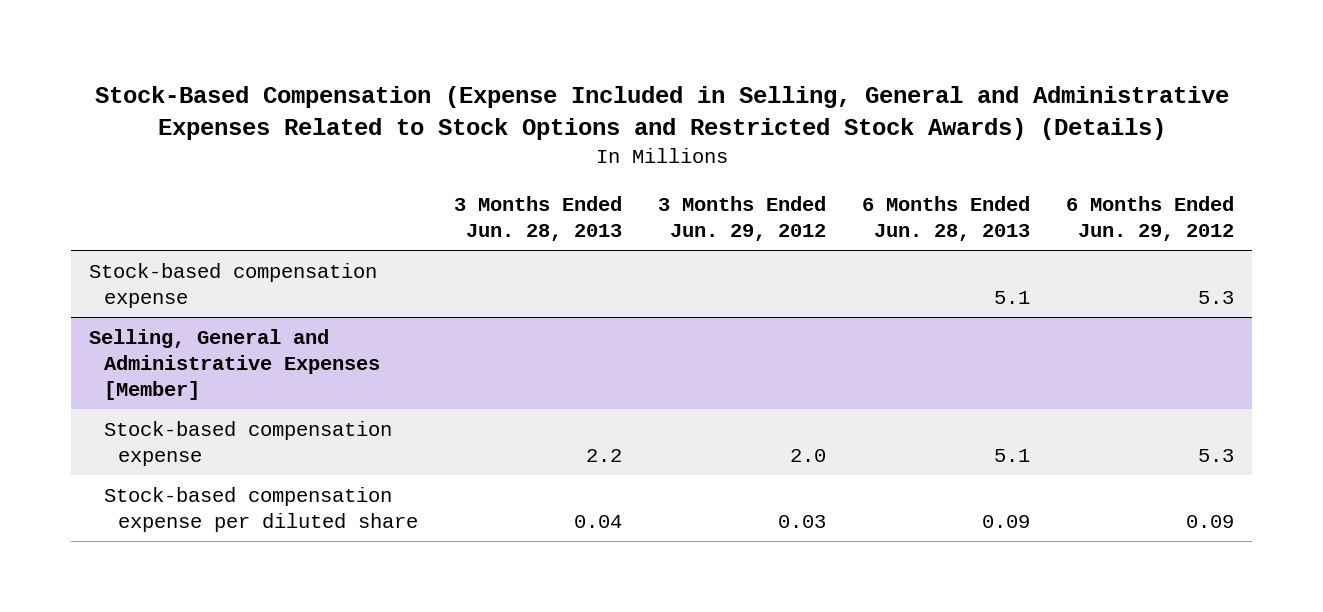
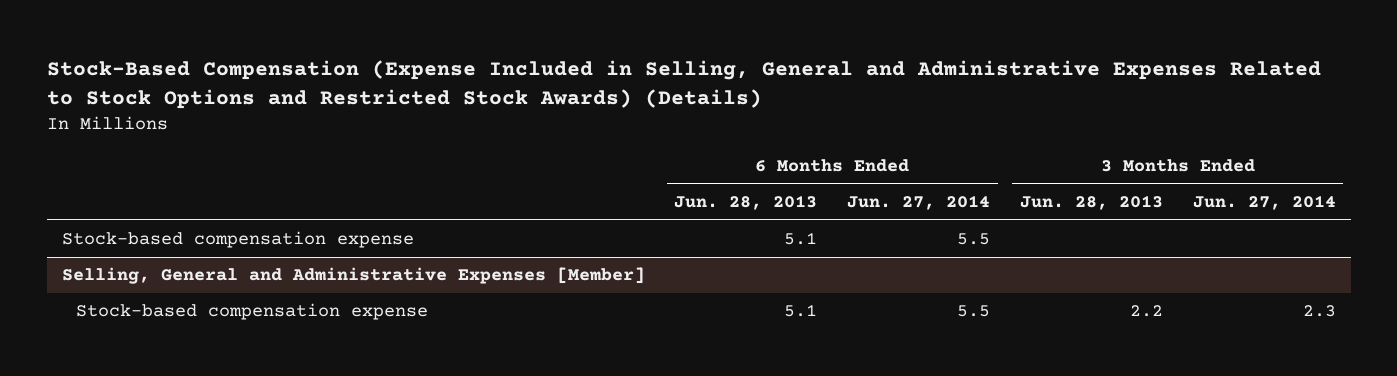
[658,196,827,241] 3 Months Ended Jun. 29, 2012 -> none
[1066,196,1235,241] 6 Months Ended Jun. 29, 2012 -> none
none -> [847,195,991,211] Jun. 27, 2014
none -> [1192,195,1336,211] Jun. 27, 2014
[103,487,419,532] Stock-based compensation expense per diluted share -> none

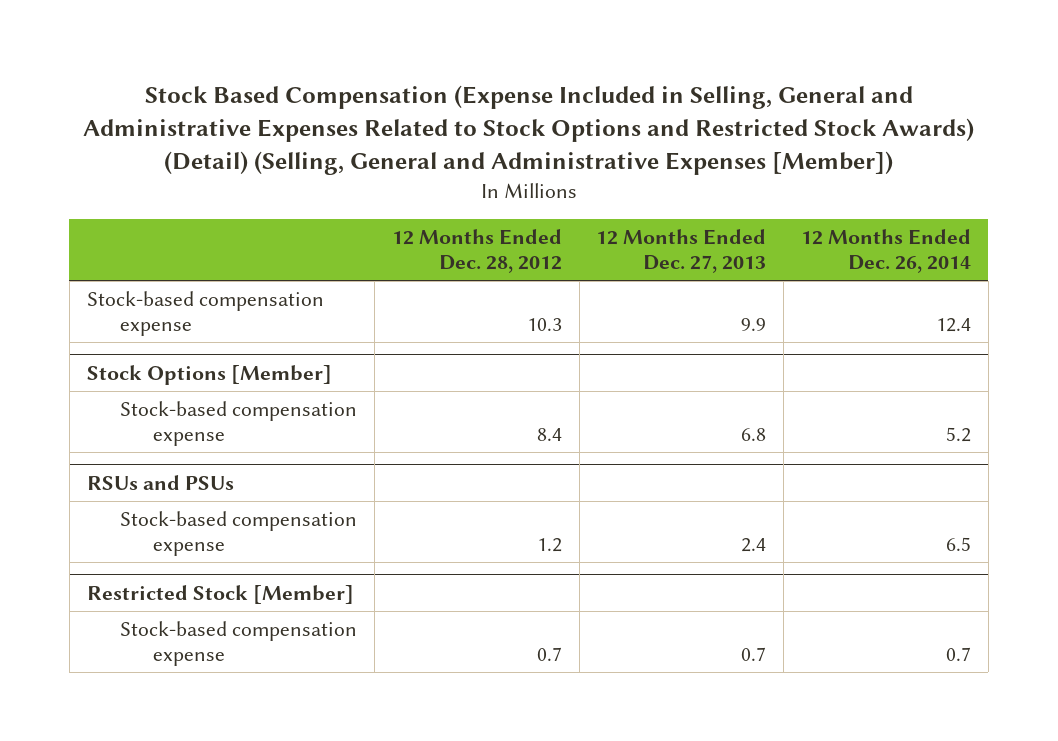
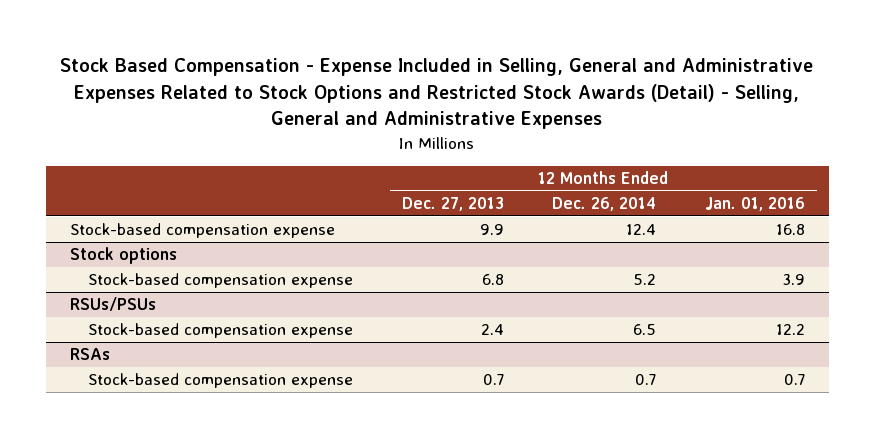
[82,84,974,175] Stock Based Compensation (Expense Included in Selling, General and Administrative Expenses Related to Stock Options and Restricted Stock Awards) (Detail) (Selling, General and Administrative Expenses [Member]) -> [60,58,814,130] Stock Based Compensation - Expense Included in Selling, General and Administrative Expenses Related to Stock Options and Restricted Stock Awards (Detail) - Selling, General and Administrative Expenses
[391,229,562,274] 12 Months Ended Dec. 28, 2012 -> none
none -> [704,197,805,212] Jan. 01, 2016
[86,364,332,385] Stock Options [Member] -> [69,247,177,265] Stock options
[86,474,234,490] RSUs and PSUs -> [69,297,156,312] RSUs/PSUs
[86,584,354,604] Restricted Stock [Member] -> [69,348,110,361] RSAs

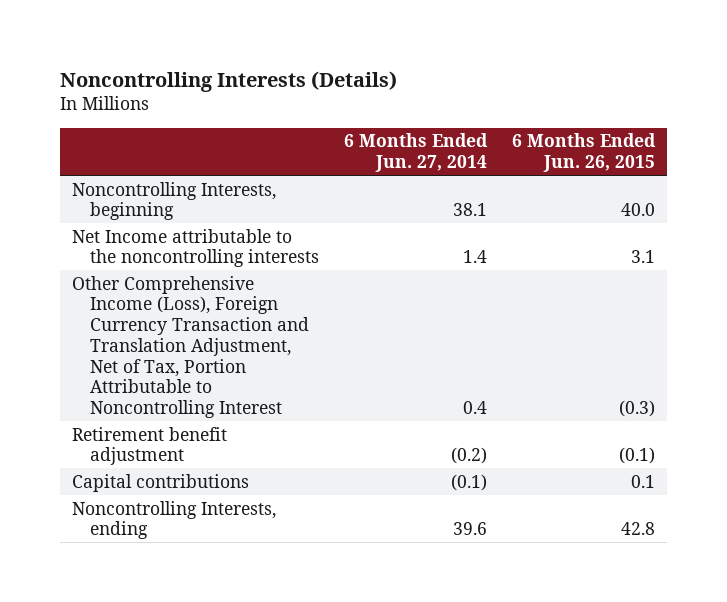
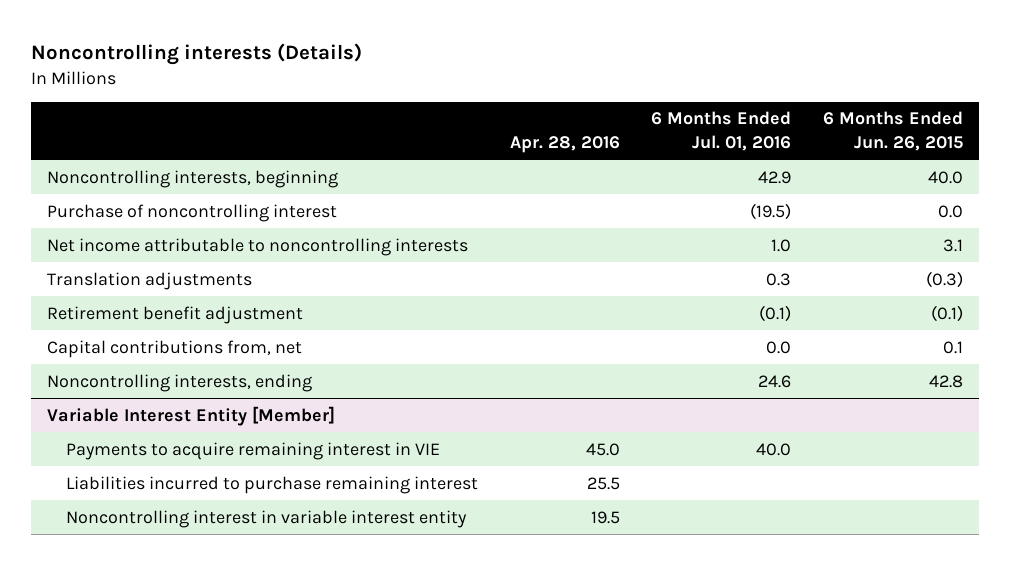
[59,70,397,92] Noncontrolling Interests (Details) -> [31,43,363,66] Noncontrolling interests (Details)
[343,133,488,172] 6 Months Ended Jun. 27, 2014 -> none
none -> [509,135,620,153] Apr. 28, 2016
none -> [651,111,792,151] 6 Months Ended Jul. 01, 2016
[72,181,277,221] Noncontrolling Interests, beginning -> [47,169,339,188] Noncontrolling interests, beginning
none -> [47,203,338,222] Purchase of noncontrolling interest
[72,228,319,268] Net Income attributable to the noncontrolling interests -> [47,237,469,256] Net income attributable to noncontrolling interests
[72,275,309,419] Other Comprehensive Income (Loss), Foreign Currency Transaction and Translation Adjustment, Net of Tax, Portion Attributable to Noncontrolling Interest -> [47,271,253,290] Translation adjustments
[72,473,250,492] Capital contributions -> [47,339,303,358] Capital contributions from, net
[72,500,277,540] Noncontrolling Interests, ending -> [47,373,313,392] Noncontrolling interests, ending
none -> [47,405,336,426] Variable Interest Entity [Member]
none -> [65,441,440,460] Payments to acquire remaining interest in VIE
none -> [65,475,478,494] Liabilities incurred to purchase remaining interest
none -> [65,509,467,528] Noncontrolling interest in variable interest entity

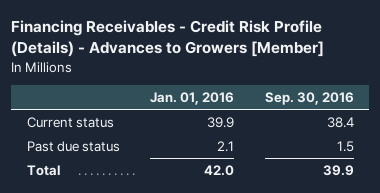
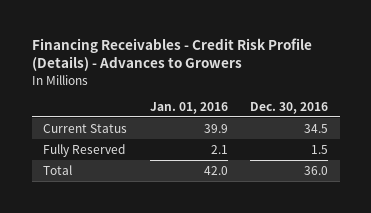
[11,20,325,58] Financing Receivables - Credit Risk Profile (Details) - Advances to Growers [Member] -> [31,38,312,72] Financing Receivables - Credit Risk Profile (Details) - Advances to Growers
[264,92,354,106] Sep. 30, 2016 -> none
none -> [250,102,329,115] Dec. 30, 2016
[26,116,114,128] Current status -> [42,123,127,133] Current Status
[26,140,120,152] Past due status -> [42,143,125,157] Fully Reserved

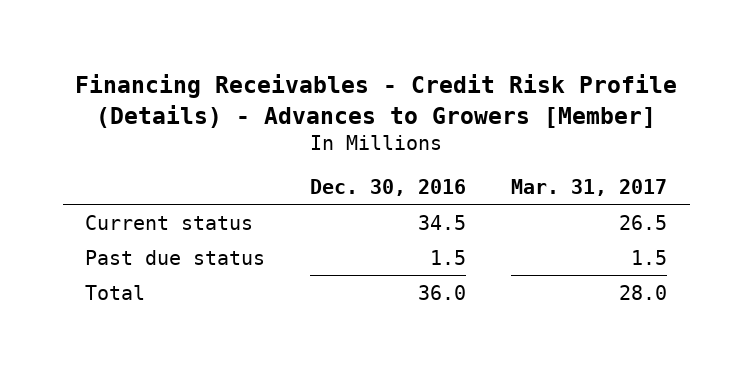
[31,38,312,72] Financing Receivables - Credit Risk Profile (Details) - Advances to Growers -> [75,74,678,128] Financing Receivables - Credit Risk Profile (Details) - Advances to Growers [Member]
[149,102,228,115] Jan. 01, 2016 -> none
none -> [511,179,668,197] Mar. 31, 2017
[42,123,127,133] Current Status -> [85,214,254,230] Current status
[42,143,125,157] Fully Reserved -> [85,249,266,265] Past due status

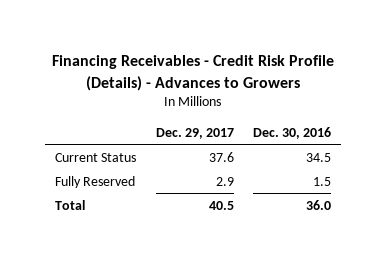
[75,74,678,128] Financing Receivables - Credit Risk Profile (Details) - Advances to Growers [Member] -> [52,55,335,91] Financing Receivables - Credit Risk Profile (Details) - Advances to Growers
[511,179,668,197] Mar. 31, 2017 -> none
none -> [155,127,234,139] Dec. 29, 2017
[85,214,254,230] Current status -> [54,152,136,162] Current Status
[85,249,266,265] Past due status -> [54,175,135,188] Fully Reserved

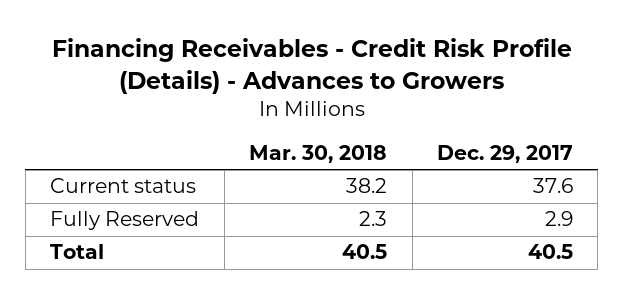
[253,126,332,139] Dec. 30, 2016 -> none
none -> [249,144,388,163] Mar. 30, 2018
[54,152,136,162] Current Status -> [50,178,197,194] Current status

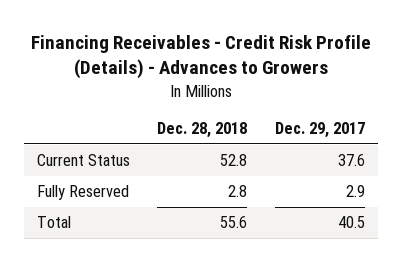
[249,144,388,163] Mar. 30, 2018 -> none
none -> [157,122,248,139] Dec. 28, 2018
[50,178,197,194] Current status -> [37,154,131,167] Current Status

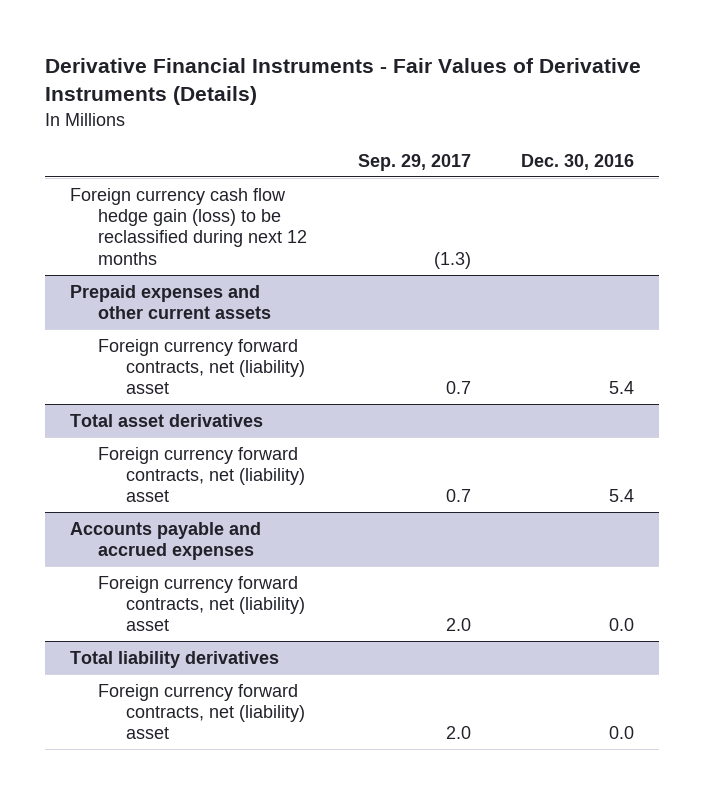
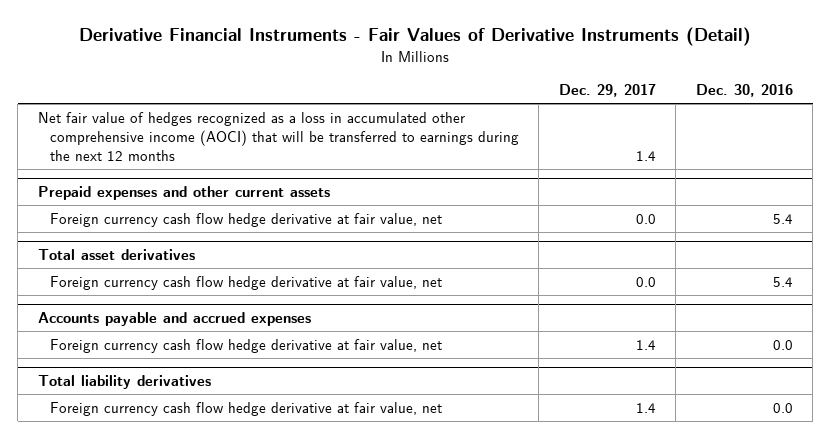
[44,58,641,106] Derivative Financial Instruments - Fair Values of Derivative Instruments (Details) -> [79,27,752,47] Derivative Financial Instruments - Fair Values of Derivative Instruments (Detail)
[357,153,471,171] Sep. 29, 2017 -> none
none -> [558,84,656,98] Dec. 29, 2017
[70,187,308,265] Foreign currency cash flow hedge gain (loss) to be reclassified during next 12 months -> [37,111,519,161] Net fair value of hedges recognized as a loss in accumulated other comprehensive income (AOCI) that will be transferred to earnings during the next 12 months
[98,338,305,395] Foreign currency forward contracts, net (liability) asset -> [49,212,442,227] Foreign currency cash flow hedge derivative at fair value, net
[98,446,305,503] Foreign currency forward contracts, net (liability) asset -> [49,275,442,290] Foreign currency cash flow hedge derivative at fair value, net
[98,575,305,632] Foreign currency forward contracts, net (liability) asset -> [49,338,442,353] Foreign currency cash flow hedge derivative at fair value, net
[98,683,305,740] Foreign currency forward contracts, net (liability) asset -> [49,401,442,416] Foreign currency cash flow hedge derivative at fair value, net

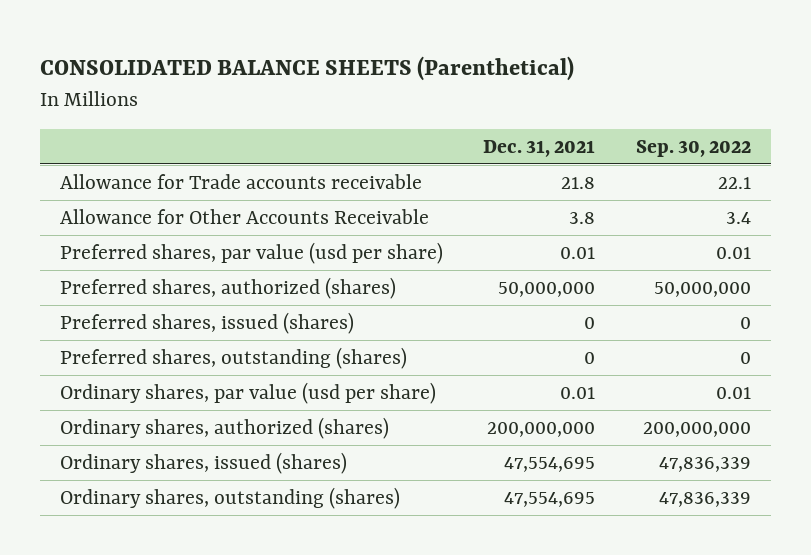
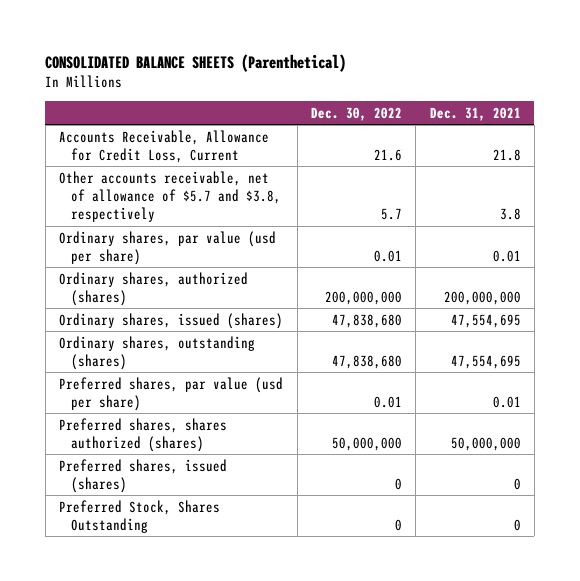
[635,139,751,157] Sep. 30, 2022 -> none
none -> [310,106,402,121] Dec. 30, 2022
[59,209,429,225] Allowance for Other Accounts Receivable -> none
[59,277,396,300] Preferred shares, authorized (shares) -> none
[59,347,407,370] Preferred shares, outstanding (shares) -> none
[59,174,422,190] Allowance for Trade accounts receivable -> [59,129,270,163] Accounts Receivable, Allowance for Credit Loss, Current
none -> [59,170,282,223] Other accounts receivable, net of allowance of $5.7 and $3.8, respectively
[59,242,443,265] Preferred shares, par value (usd per share) -> [59,376,284,411] Preferred shares, par value (usd per share)
none -> [59,417,228,452] Preferred shares, shares authorized (shares)
[59,312,354,335] Preferred shares, issued (shares) -> [59,458,228,493] Preferred shares, issued (shares)
none -> [59,499,221,533] Preferred Stock, Shares Outstanding

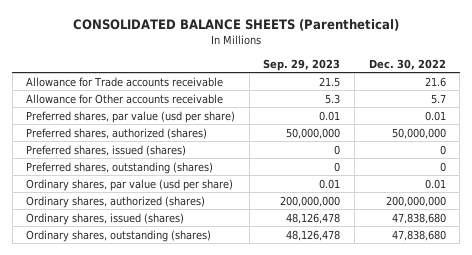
[429,106,521,121] Dec. 31, 2021 -> none
none -> [263,58,341,71] Sep. 29, 2023
[59,170,282,223] Other accounts receivable, net of allowance of $5.7 and $3.8, respectively -> none
[59,129,270,163] Accounts Receivable, Allowance for Credit Loss, Current -> [26,76,224,87] Allowance for Trade accounts receivable
none -> [26,93,224,104] Allowance for Other accounts receivable
[59,376,284,411] Preferred shares, par value (usd per share) -> [26,110,236,123] Preferred shares, par value (usd per share)
none -> [26,127,208,139] Preferred shares, authorized (shares)
[59,458,228,493] Preferred shares, issued (shares) -> [26,144,187,156] Preferred shares, issued (shares)
none -> [26,161,214,174] Preferred shares, outstanding (shares)
[59,417,228,452] Preferred shares, shares authorized (shares) -> none
[59,499,221,533] Preferred Stock, Shares Outstanding -> none

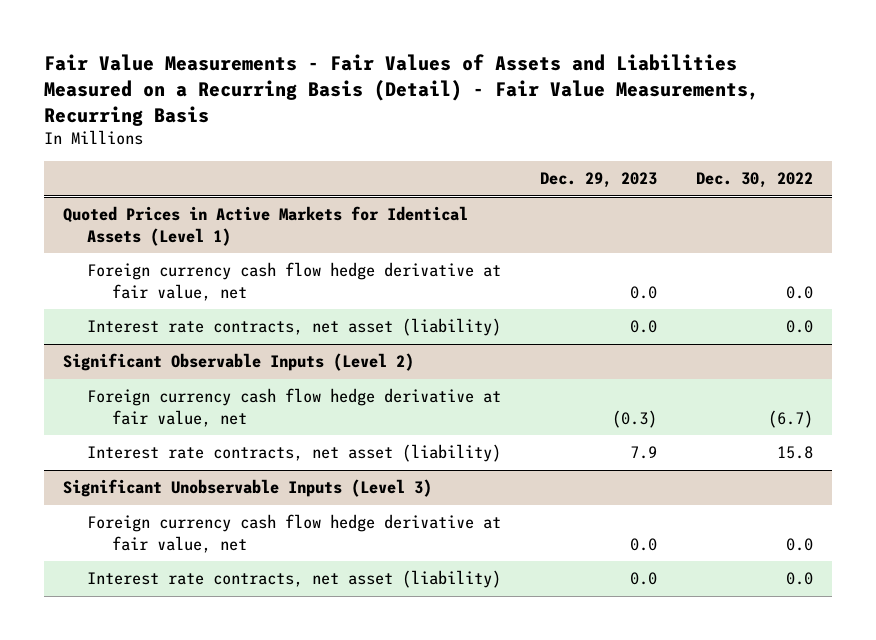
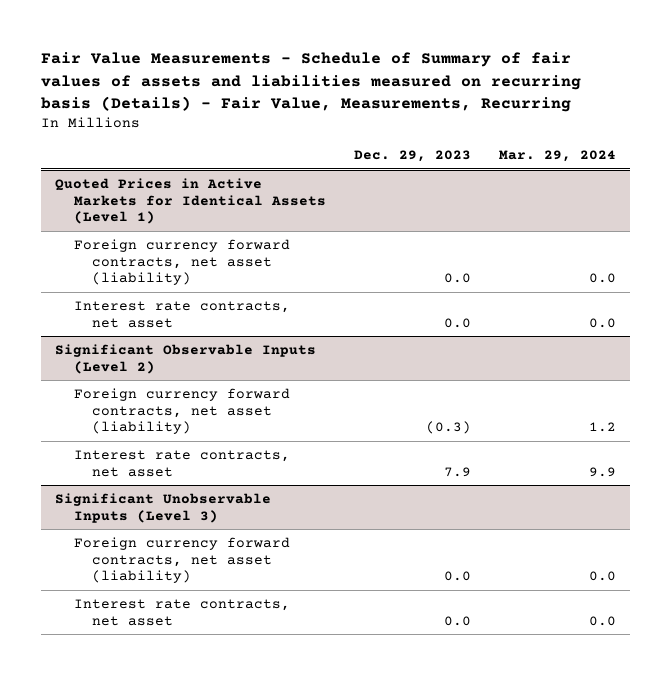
[43,53,759,126] Fair Value Measurements - Fair Values of Assets and Liabilities Measured on a Recurring Basis (Detail) - Fair Value Measurements, Recurring Basis -> [41,52,582,112] Fair Value Measurements - Schedule of Summary of fair values of assets and liabilities measured on recurring basis (Details) - Fair Value, Measurements, Recurring
[695,172,813,189] Dec. 30, 2022 -> none
none -> [499,150,617,163] Mar. 29, 2024
[87,262,502,301] Foreign currency cash flow hedge derivative at fair value, net -> [73,238,290,286] Foreign currency forward contracts, net asset (liability)
[87,318,502,337] Interest rate contracts, net asset (liability) -> [73,300,290,328] Interest rate contracts, net asset
[87,388,502,427] Foreign currency cash flow hedge derivative at fair value, net -> [73,387,290,435] Foreign currency forward contracts, net asset (liability)
[87,444,502,463] Interest rate contracts, net asset (liability) -> [73,449,290,477] Interest rate contracts, net asset
[87,514,502,553] Foreign currency cash flow hedge derivative at fair value, net -> [73,536,290,584] Foreign currency forward contracts, net asset (liability)
[87,570,502,589] Interest rate contracts, net asset (liability) -> [73,598,290,626] Interest rate contracts, net asset

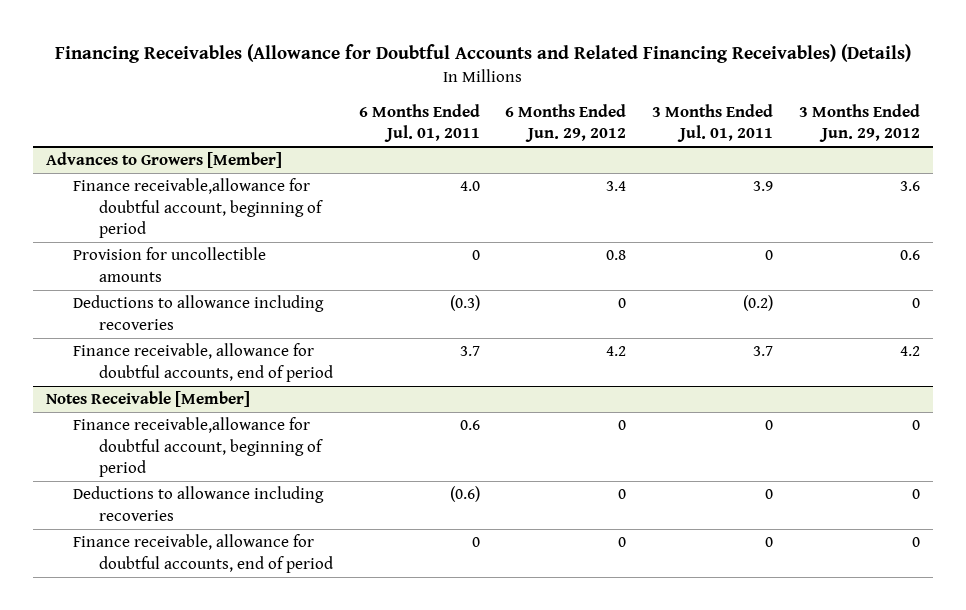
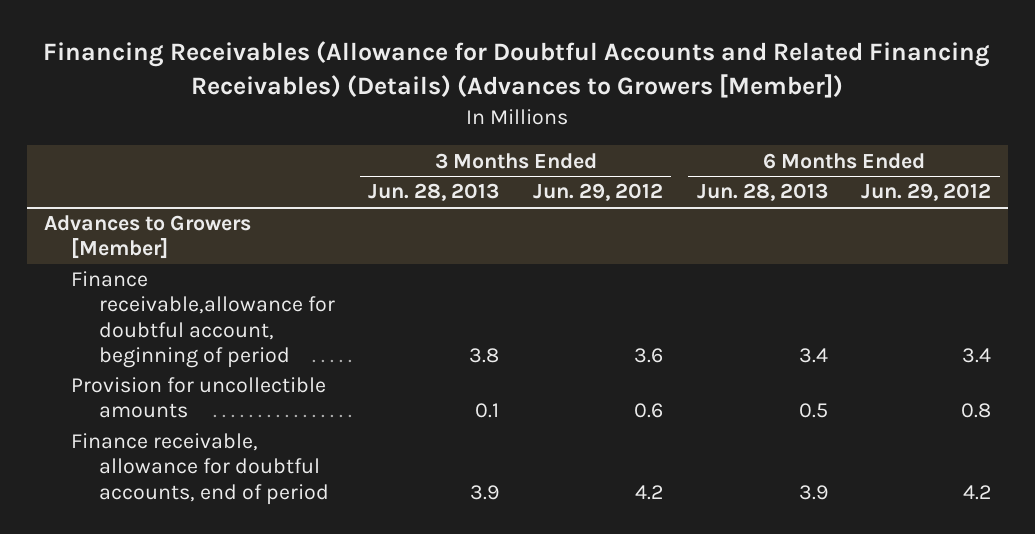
[54,44,911,64] Financing Receivables (Allowance for Doubtful Accounts and Related Financing Receivables) (Details) -> [43,41,991,99] Financing Receivables (Allowance for Doubtful Accounts and Related Financing Receivables) (Details) (Advances to Growers [Member])
[358,103,480,143] 6 Months Ended Jul. 01, 2011 -> none
[652,103,774,143] 3 Months Ended Jul. 01, 2011 -> none
none -> [368,183,500,202] Jun. 28, 2013
none -> [696,183,828,202] Jun. 28, 2013
[72,295,324,330] Deductions to allowance including recoveries -> none
[46,391,251,408] Notes Receivable [Member] -> none
[72,417,324,478] Finance receivable,allowance for doubtful account, beginning of period -> none
[72,486,324,521] Deductions to allowance including recoveries -> none
[72,534,334,573] Finance receivable, allowance for doubtful accounts, end of period -> none

